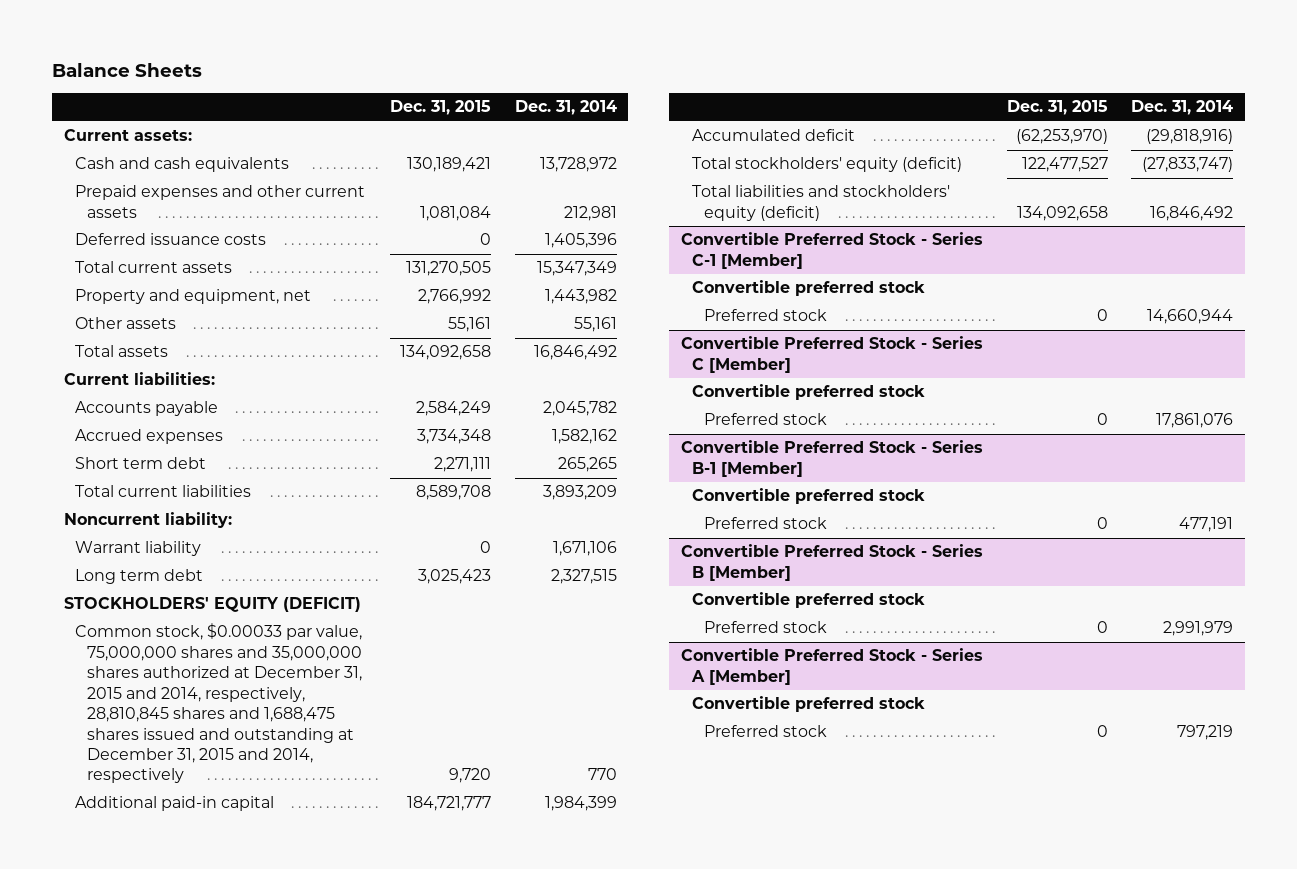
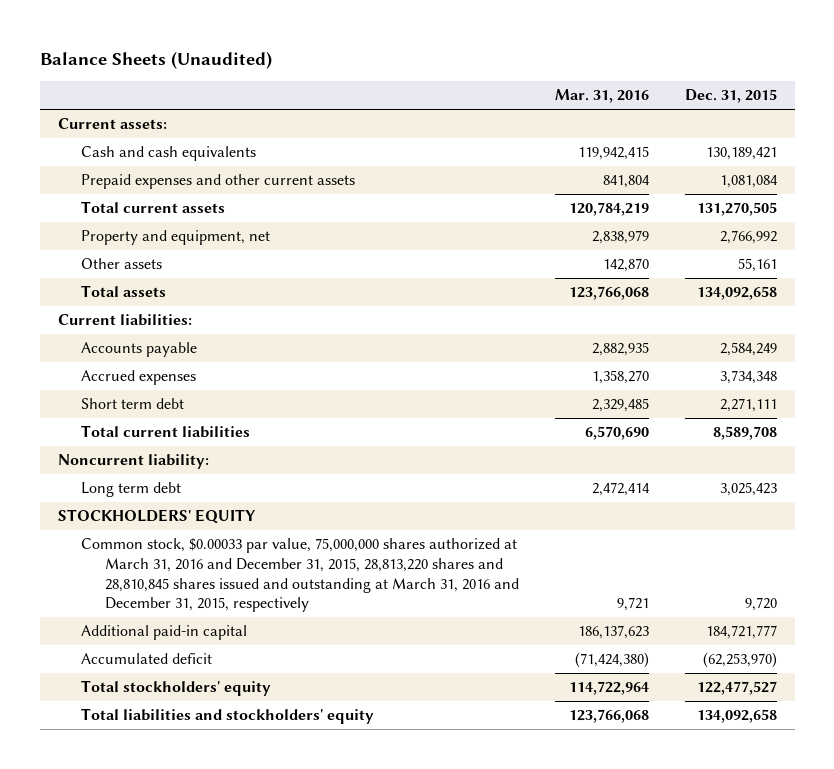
[51,62,202,77] Balance Sheets -> [39,50,272,69] Balance Sheets (Unaudited)
[514,100,617,116] Dec. 31, 2014 -> none
none -> [554,89,649,104] Mar. 31, 2016
[75,233,267,246] Deferred issuance costs -> none
[75,541,202,557] Warrant liability -> none
[63,597,361,613] STOCKHOLDERS' EQUITY (DEFICIT) -> [57,509,256,525] STOCKHOLDERS' EQUITY
[75,623,363,784] Common stock, $0.00033 par value, 75,000,000 shares and 35,000,000 shares authorized at December 31, 2015 and 2014, respectively, 28,810,845 shares and 1,688,475 shares issued and outstanding at December 31, 2015 and 2014, respectively -> [81,538,519,613] Common stock, $0.00033 par value, 75,000,000 shares authorized at March 31, 2016 and December 31, 2015, 28,813,220 shares and 28,810,845 shares issued and outstanding at March 31, 2016 and December 31, 2015, respectively
[680,232,983,269] Convertible Preferred Stock - Series C-1 [Member] -> none
[692,280,926,297] Convertible preferred stock -> none
[704,309,828,322] Preferred stock -> none
[680,336,983,373] Convertible Preferred Stock - Series C [Member] -> none
[692,384,926,401] Convertible preferred stock -> none
[704,413,828,426] Preferred stock -> none
[680,440,983,477] Convertible Preferred Stock - Series B-1 [Member] -> none
[692,488,926,505] Convertible preferred stock -> none
[704,517,828,530] Preferred stock -> none
[680,544,983,581] Convertible Preferred Stock - Series B [Member] -> none
[692,592,926,609] Convertible preferred stock -> none
[704,621,828,634] Preferred stock -> none
[680,648,983,685] Convertible Preferred Stock - Series A [Member] -> none
[692,696,926,713] Convertible preferred stock -> none
[704,725,828,738] Preferred stock -> none
[692,157,963,173] Total stockholders' equity (deficit) -> [81,680,272,697] Total stockholders' equity
[692,185,951,221] Total liabilities and stockholders' equity (deficit) -> [81,708,375,725] Total liabilities and stockholders' equity

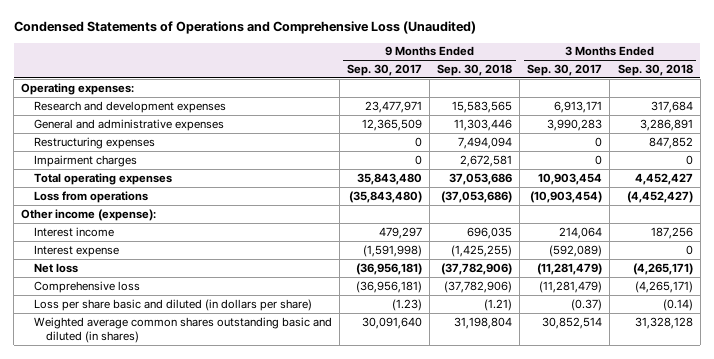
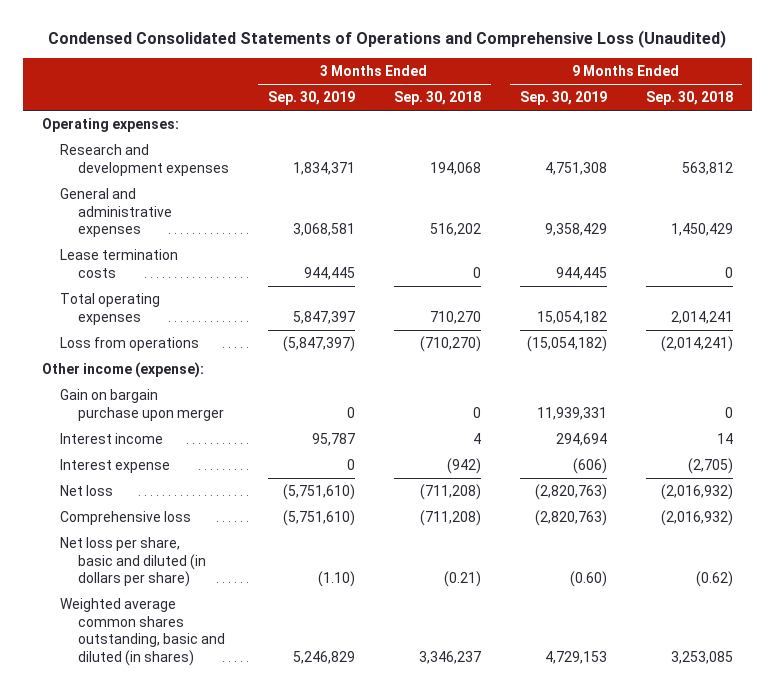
[13,21,476,35] Condensed Statements of Operations and Comprehensive Loss (Unaudited) -> [48,30,727,49] Condensed Consolidated Statements of Operations and Comprehensive Loss (Unaudited)
[346,64,422,77] Sep. 30, 2017 -> none
[527,64,603,77] Sep. 30, 2017 -> none
none -> [268,91,356,106] Sep. 30, 2019
none -> [519,91,607,106] Sep. 30, 2019
[33,136,155,149] Restructuring expenses -> none
[33,154,137,167] Impairment charges -> none
[452,100,513,113] 15,583,565 -> [681,161,733,175] 563,812
[650,100,693,113] 317,684 -> [429,161,481,175] 194,068
[454,118,513,131] 11,303,446 -> [670,223,733,237] 1,450,429
[639,118,693,131] 3,286,891 -> [429,223,481,237] 516,202
none -> [60,248,179,278] Lease termination costs
[449,172,513,185] 37,053,686 -> [670,310,733,324] 2,014,241
[634,172,693,185] 4,452,427 -> [429,310,481,324] 710,270
[441,190,513,203] (37,053,686) -> [660,335,733,352] (2,014,241)
[626,190,693,203] (4,452,427) -> [419,335,481,352] (710,270)
none -> [60,388,225,421] Gain on bargain purchase upon merger
[467,226,513,239] 696,035 -> [716,432,733,444] 14
[650,226,693,239] 187,256 -> [472,432,481,444] 4
[451,244,513,257] (1,425,255) -> [687,457,733,474] (2,705)
[685,244,693,255] 0 -> [446,457,481,474] (942)
[441,262,513,275] (37,782,906) -> [660,483,733,500] (2,016,932)
[632,262,693,275] (4,265,171) -> [419,483,481,500] (711,208)
[444,280,513,293] (37,782,906) -> [660,509,733,526] (2,016,932)
[634,280,693,293] (4,265,171) -> [419,509,481,526] (711,208)
[33,298,312,311] Loss per share basic and diluted (in dollars per share) -> [60,536,207,588] Net loss per share, basic and diluted (in dollars per share)
[484,298,513,311] (1.21) -> [695,571,733,588] (0.62)
[662,298,693,311] (0.14) -> [443,571,481,588] (0.21)
[33,316,332,343] Weighted average common shares outstanding basic and diluted (in shares) -> [60,597,226,667] Weighted average common shares outstanding, basic and diluted (in shares)
[454,316,513,329] 31,198,804 -> [670,651,733,665] 3,253,085
[634,316,693,329] 31,328,128 -> [418,651,481,665] 3,346,237

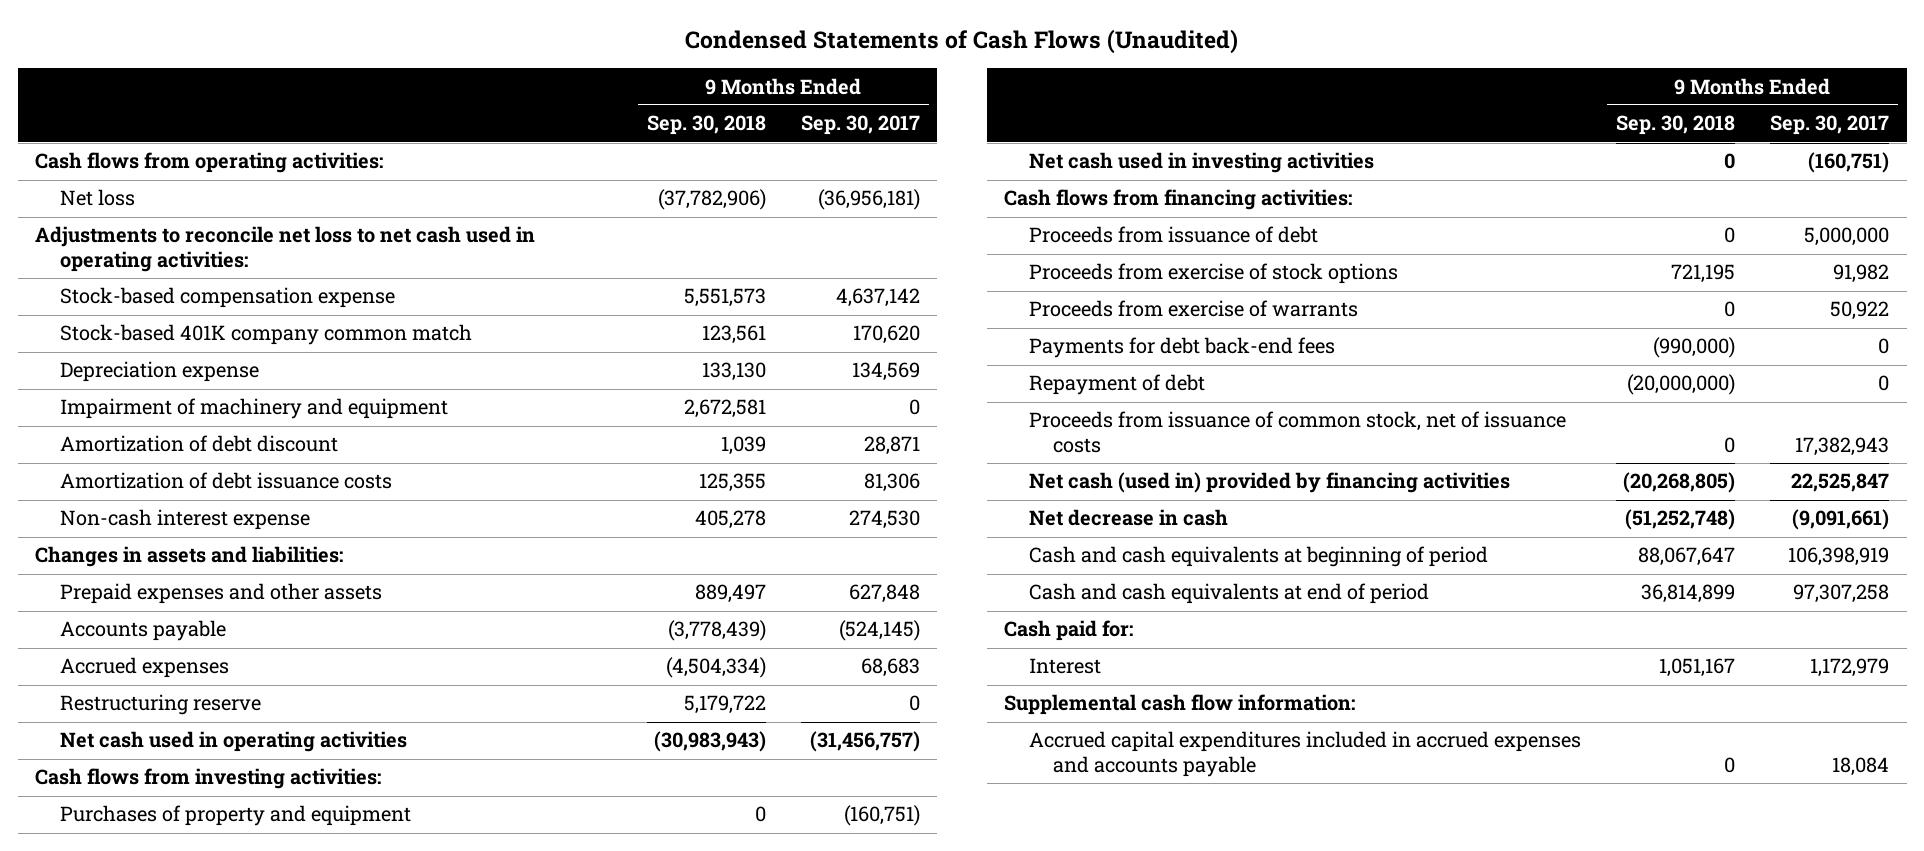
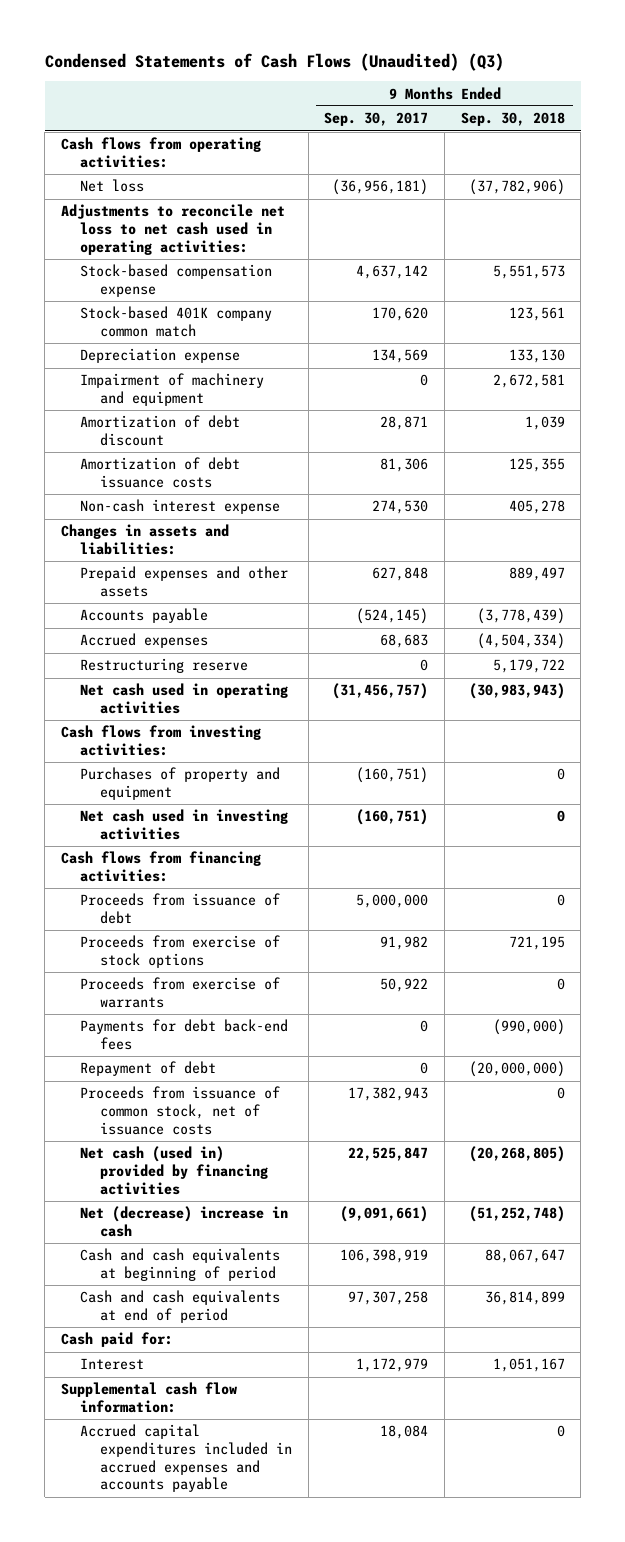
[685,29,1239,55] Condensed Statements of Cash Flows (Unaudited) -> [44,52,504,71] Condensed Statements of Cash Flows (Unaudited) (Q3)
[1028,509,1228,527] Net decrease in cash -> [80,1206,289,1238] Net (decrease) increase in cash

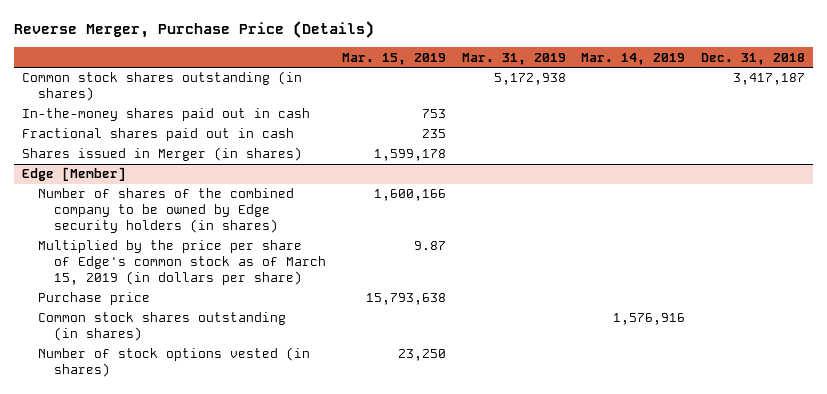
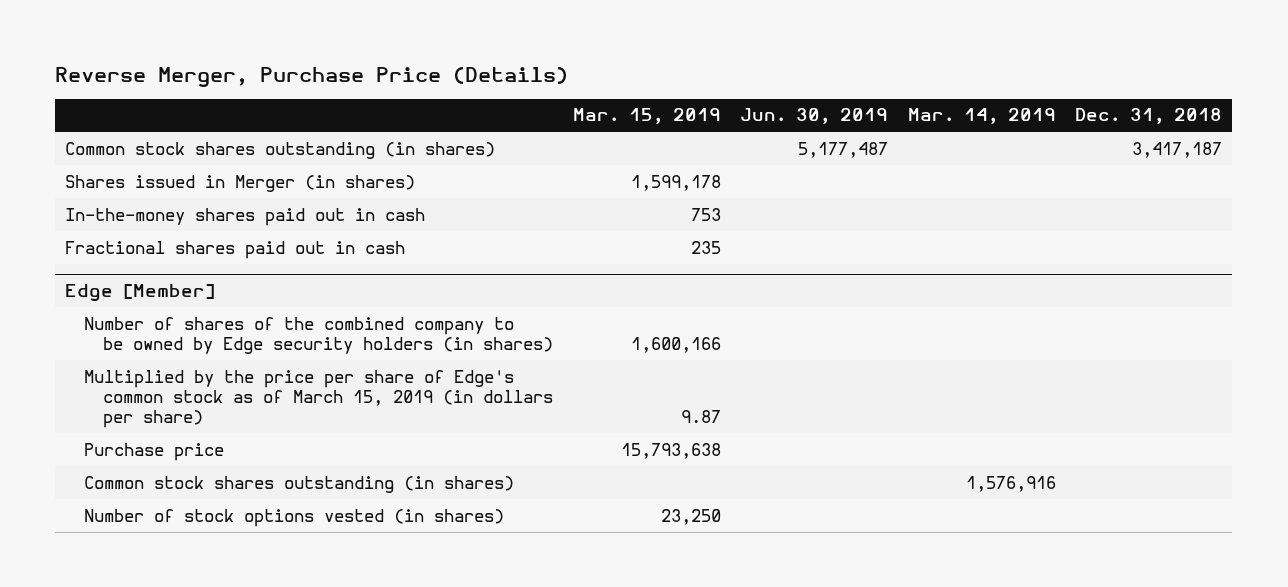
[461,52,566,65] Mar. 31, 2019 -> none
none -> [740,108,889,125] Jun. 30, 2019
[22,147,303,162] Shares issued in Merger (in shares) -> [65,174,416,192] Shares issued in Merger (in shares)

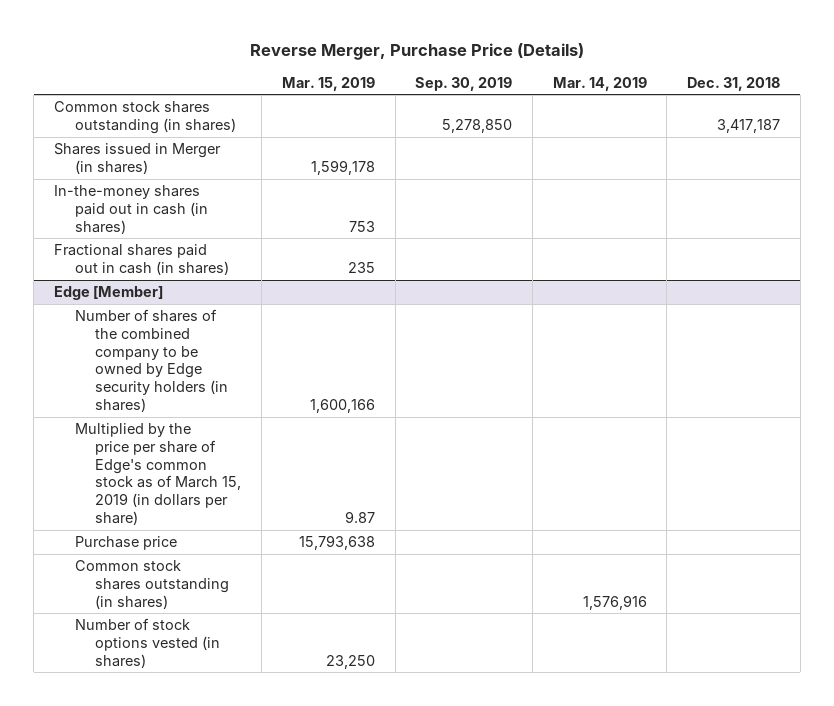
[740,108,889,125] Jun. 30, 2019 -> none
none -> [415,76,513,91] Sep. 30, 2019
[65,207,426,226] In-the-money shares paid out in cash -> [53,185,208,234] In-the-money shares paid out in cash (in shares)
[65,240,406,259] Fractional shares paid out in cash -> [53,244,229,275] Fractional shares paid out in cash (in shares)

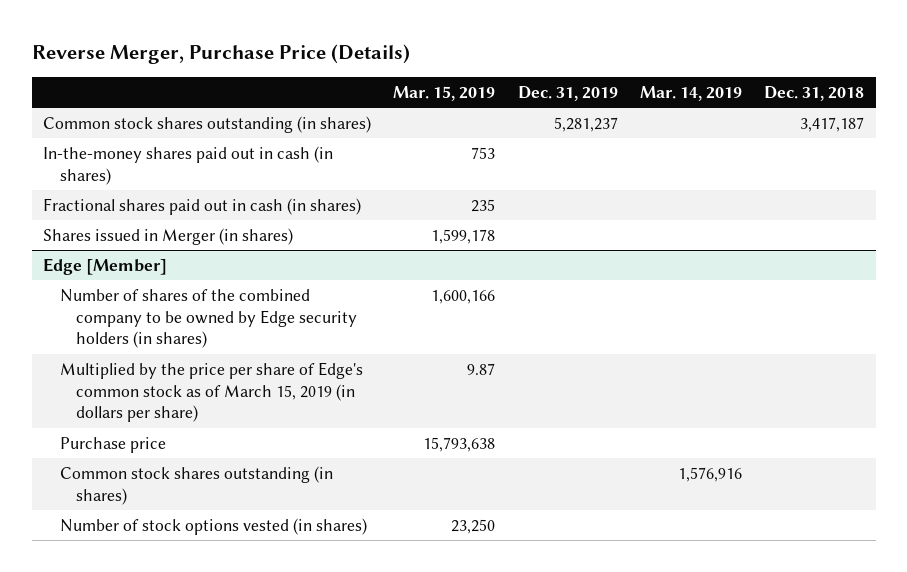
[415,76,513,91] Sep. 30, 2019 -> none
none -> [517,85,618,101] Dec. 31, 2019
[53,143,221,174] Shares issued in Merger (in shares) -> [43,227,294,245] Shares issued in Merger (in shares)

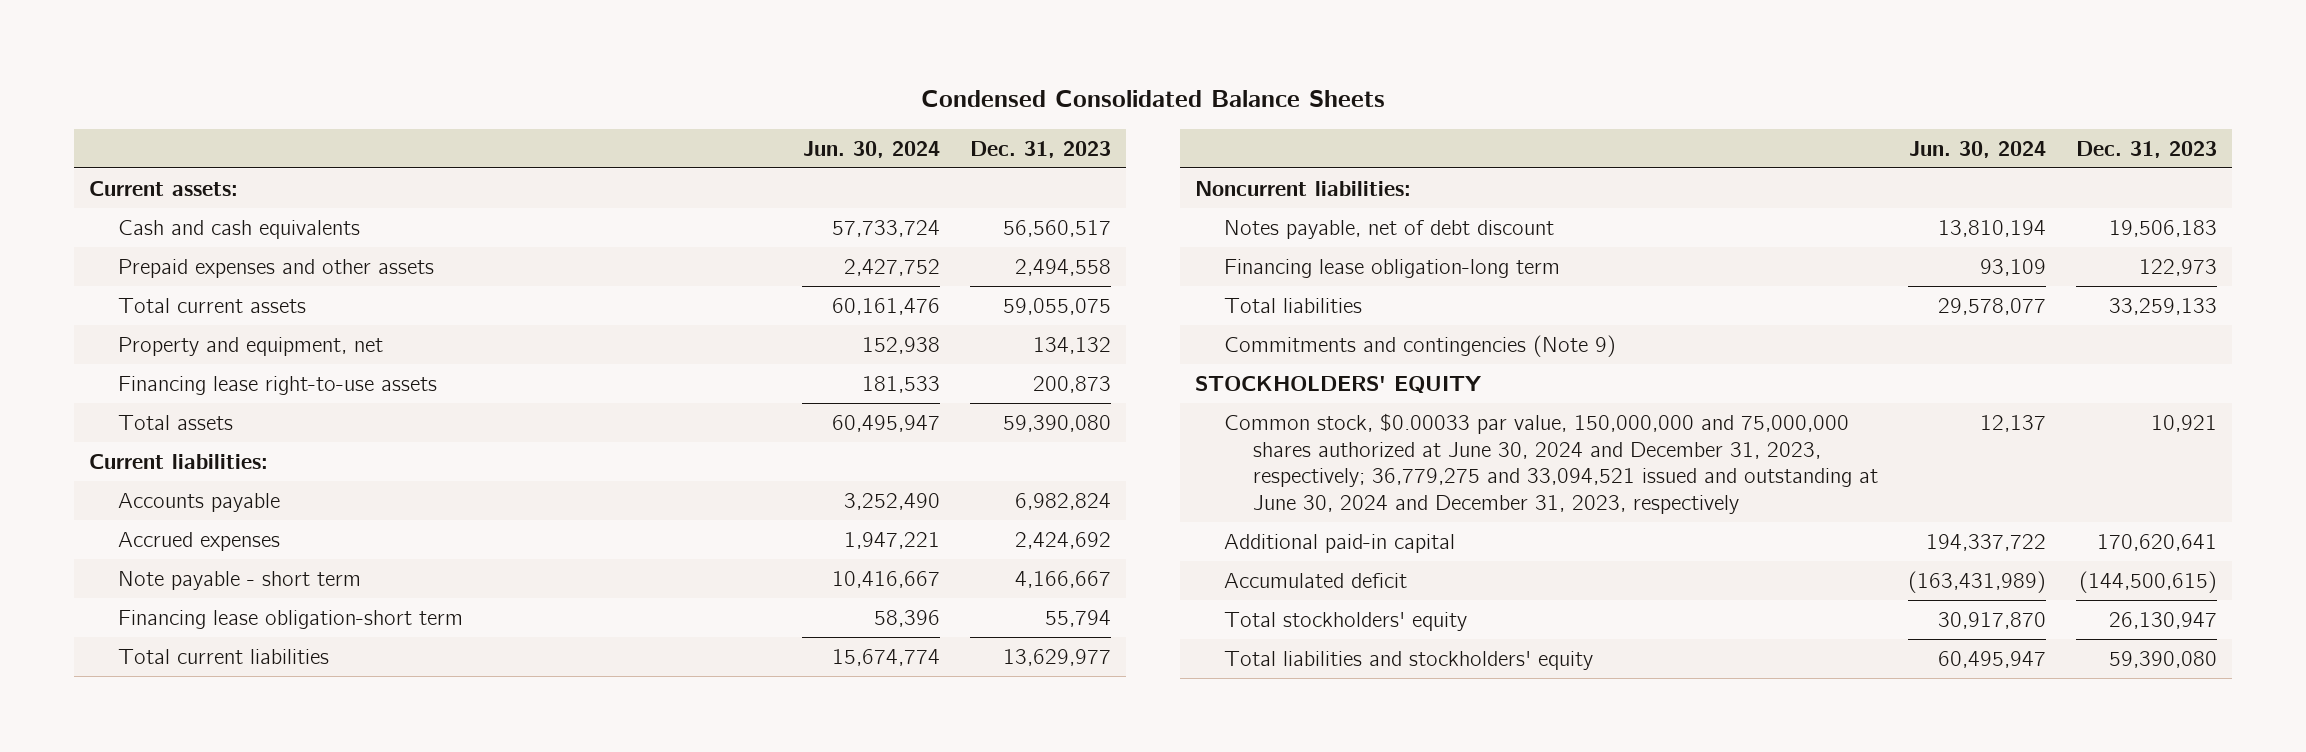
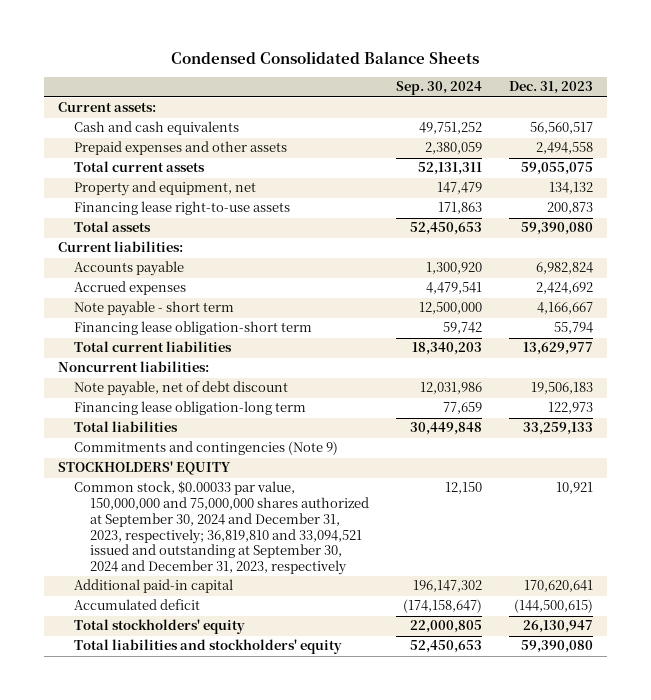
[802,140,940,158] Jun. 30, 2024 -> none
none -> [395,81,482,96] Sep. 30, 2024
[1223,219,1554,239] Notes payable, net of debt discount -> [73,381,288,397] Note payable, net of debt discount
[1223,412,1878,515] Common stock, $0.00033 par value, 150,000,000 and 75,000,000 shares authorized at June 30, 2024 and December 31, 2023, respectively; 36,779,275 and 33,094,521 issued and outstanding at June 30, 2024 and December 31, 2023, respectively -> [73,481,369,576] Common stock, $0.00033 par value, 150,000,000 and 75,000,000 shares authorized at September 30, 2024 and December 31, 2023, respectively; 36,819,810 and 33,094,521 issued and outstanding at September 30, 2024 and December 31, 2023, respectively

